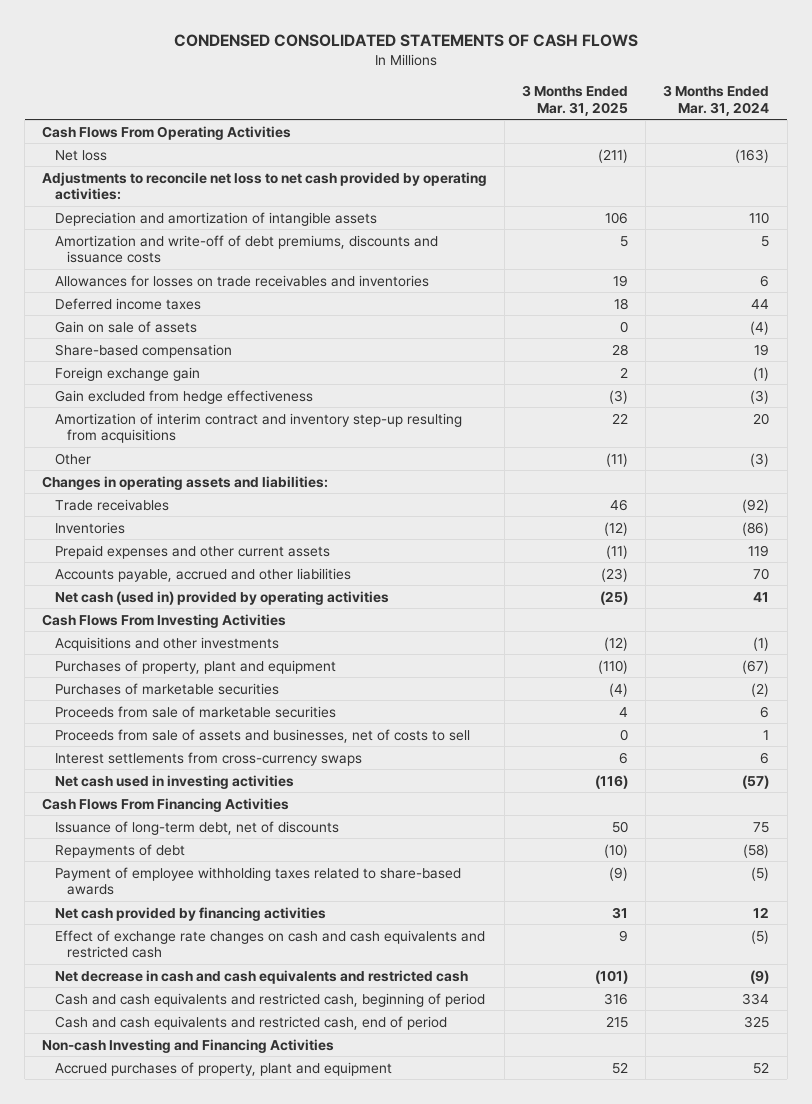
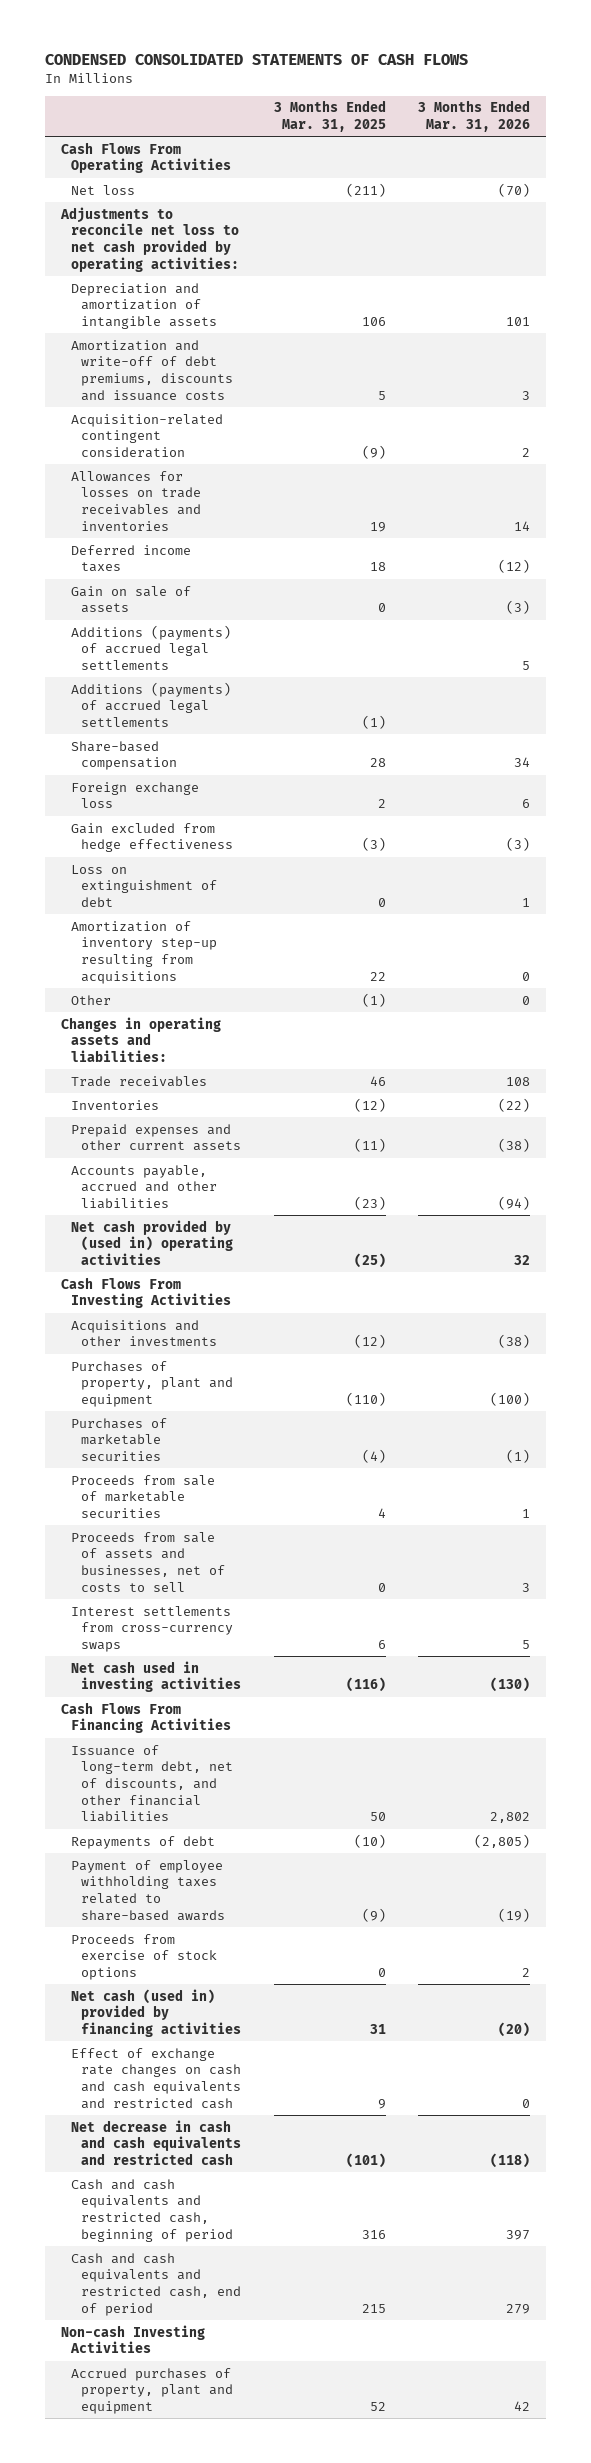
[663,85,770,116] 3 Months Ended Mar. 31, 2024 -> none
none -> [418,100,531,132] 3 Months Ended Mar. 31, 2026
none -> [71,413,224,459] Acquisition-related contingent consideration
none -> [71,624,232,671] Additions (payments) of accrued legal settlements
none -> [71,681,232,728] Additions (payments) of accrued legal settlements
[54,366,200,381] Foreign exchange gain -> [71,781,200,809] Foreign exchange loss
none -> [71,864,218,908] Loss on extinguishment of debt
[54,412,462,444] Amortization of interim contract and inventory step-up resulting from acquisitions -> [71,920,218,984] Amortization of inventory step-up resulting from acquisitions
[606,452,629,467] (11) -> [361,992,386,1007] (1)
[54,590,389,605] Net cash (used in) provided by operating activities -> [71,1219,234,1266] Net cash provided by (used in) operating activities
[54,820,339,835] Issuance of long-term debt, net of discounts -> [71,1744,234,1823] Issuance of long-term debt, net of discounts, and other financial liabilities
none -> [71,1933,218,1981] Proceeds from exercise of stock options
[54,906,326,921] Net cash provided by financing activities -> [71,1988,242,2038] Net cash (used in) provided by financing activities
[42,1038,335,1053] Non-cash Investing and Financing Activities -> [60,2324,205,2354] Non-cash Investing Activities

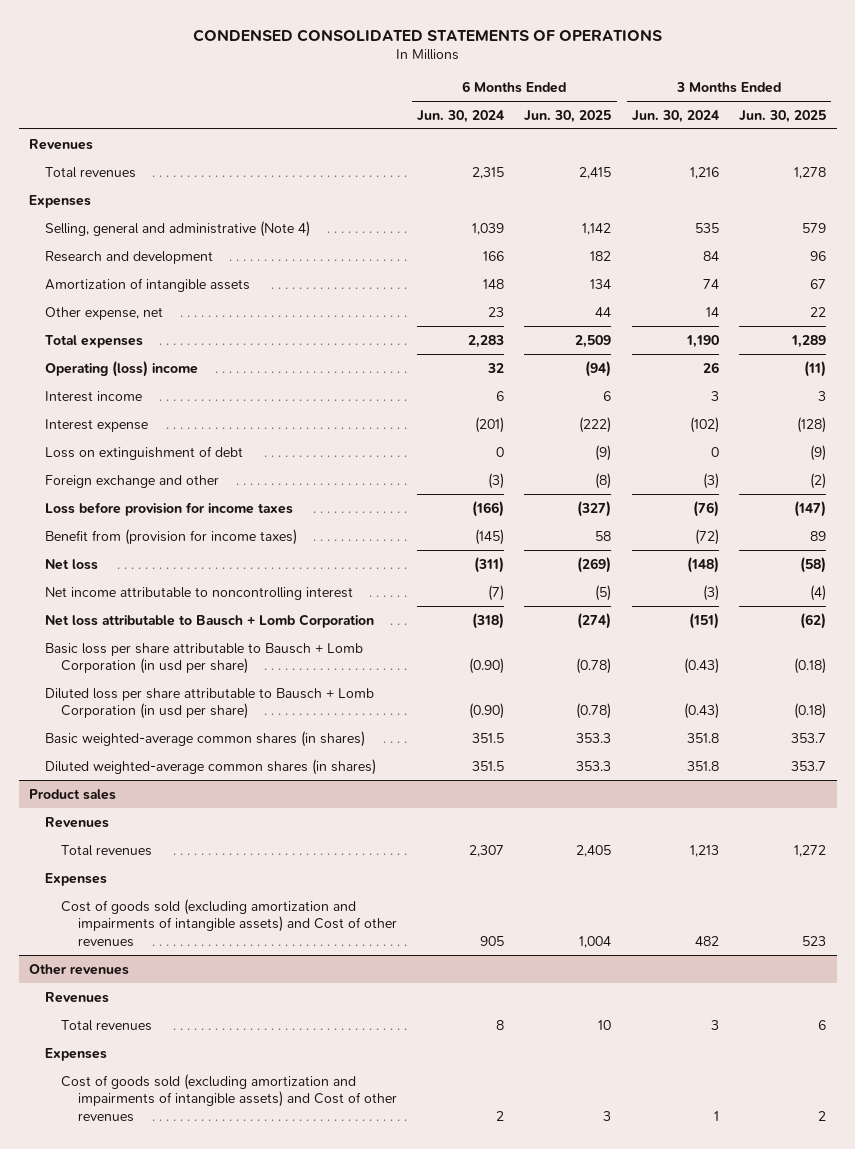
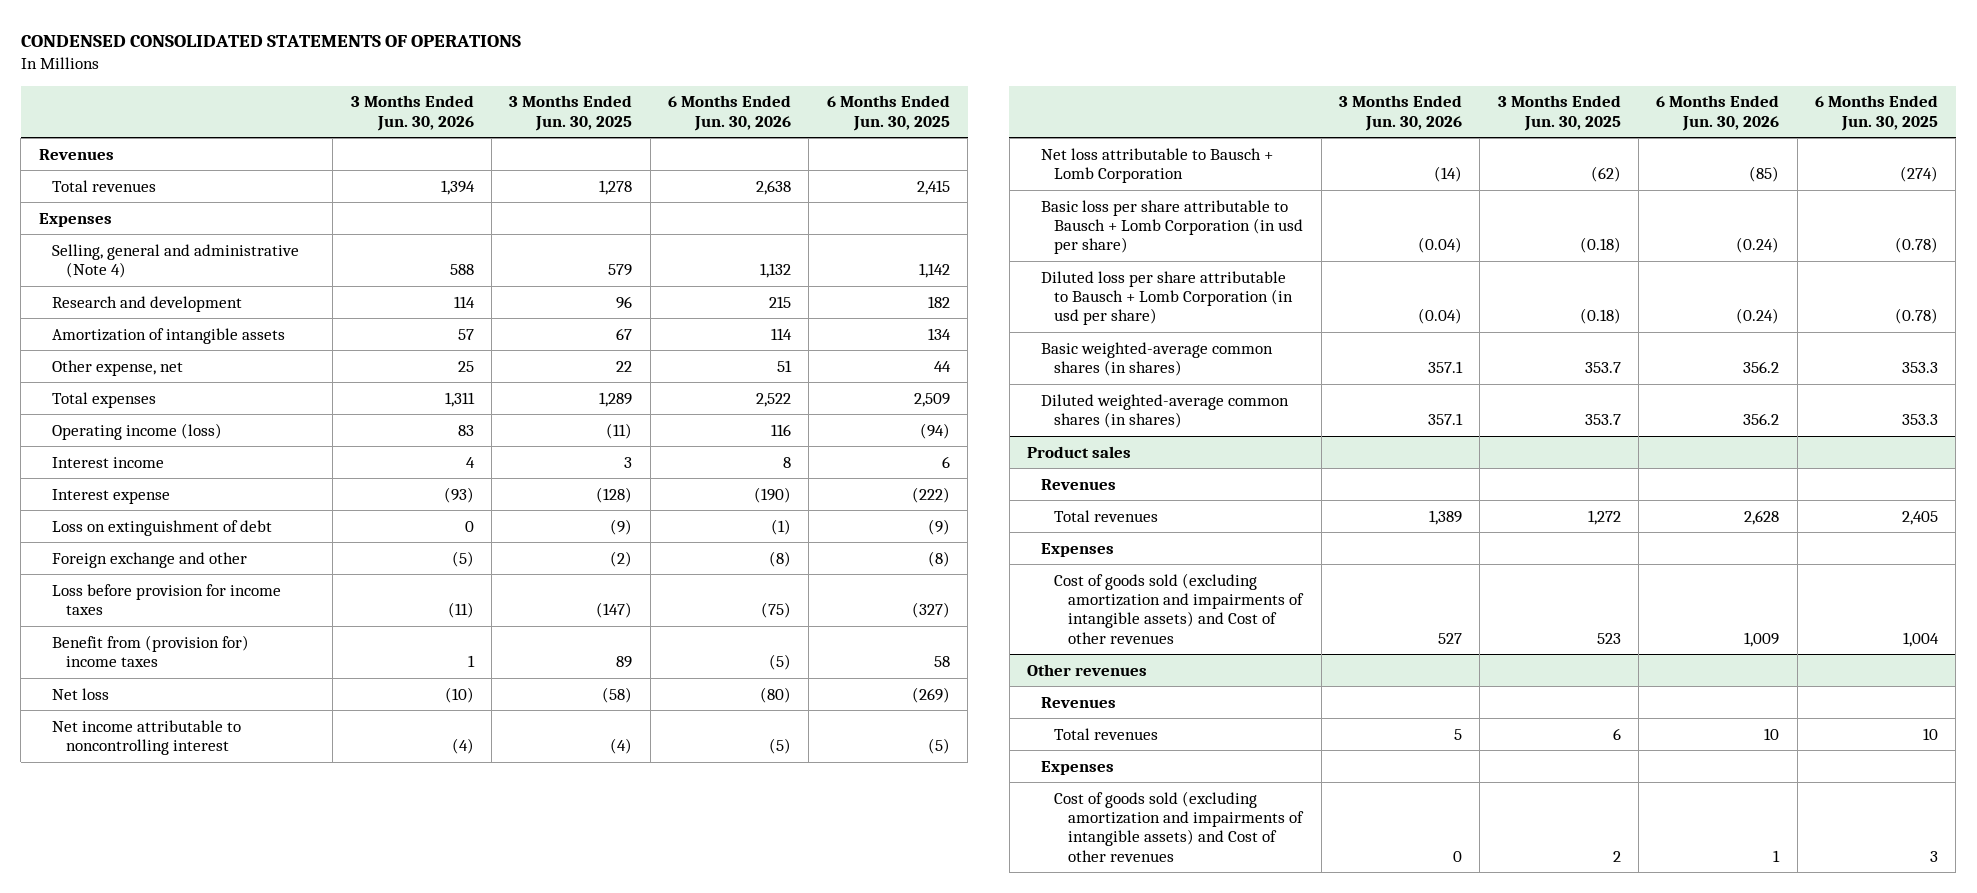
[417,109,505,123] Jun. 30, 2024 -> none
[631,109,719,123] Jun. 30, 2024 -> none
none -> [350,95,474,131] 3 Months Ended Jun. 30, 2026
none -> [668,95,792,131] 6 Months Ended Jun. 30, 2026
[45,360,199,377] Operating (loss) income -> [52,422,223,440] Operating income (loss)
[45,528,298,545] Benefit from (provision for income taxes) -> [52,634,250,668] Benefit from (provision for) income taxes

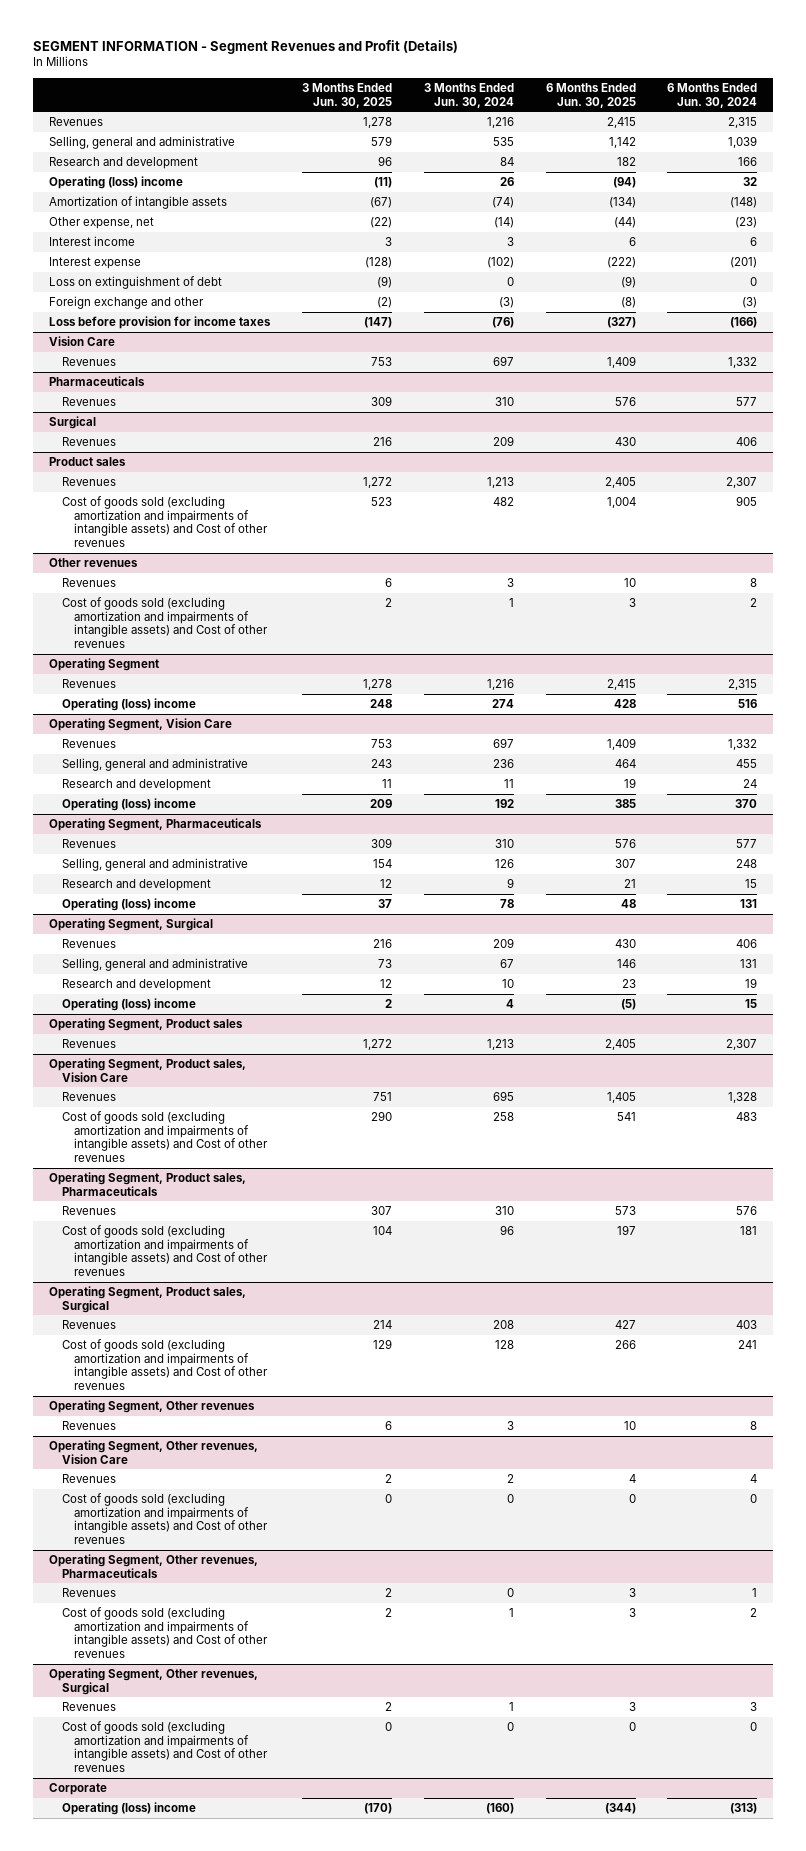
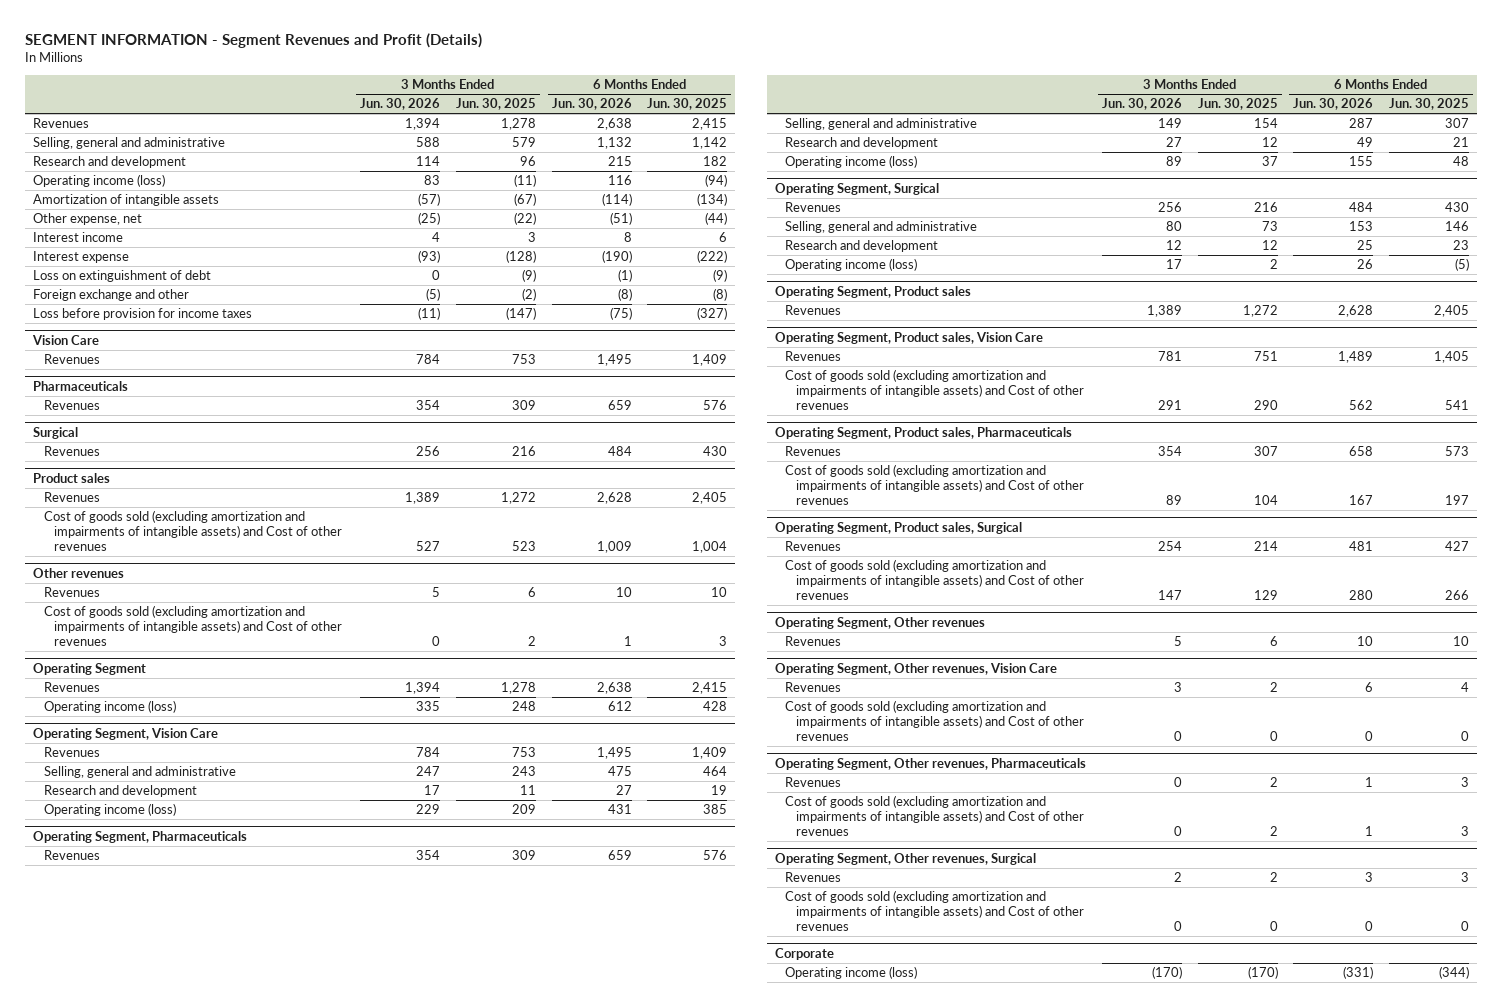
[423,83,514,108] 3 Months Ended Jun. 30, 2024 -> none
[667,83,758,108] 6 Months Ended Jun. 30, 2024 -> none
none -> [360,98,441,111] Jun. 30, 2026
none -> [551,98,632,111] Jun. 30, 2026
[49,176,184,190] Operating (loss) income -> [33,174,166,188] Operating income (loss)
[61,698,196,712] Operating (loss) income -> [43,700,176,714] Operating income (loss)
[61,798,196,812] Operating (loss) income -> [43,803,176,817] Operating income (loss)
[61,898,196,912] Operating (loss) income -> [785,155,918,169] Operating income (loss)
[61,998,196,1012] Operating (loss) income -> [785,258,918,272] Operating income (loss)
[61,1802,196,1816] Operating (loss) income -> [785,966,918,980] Operating income (loss)

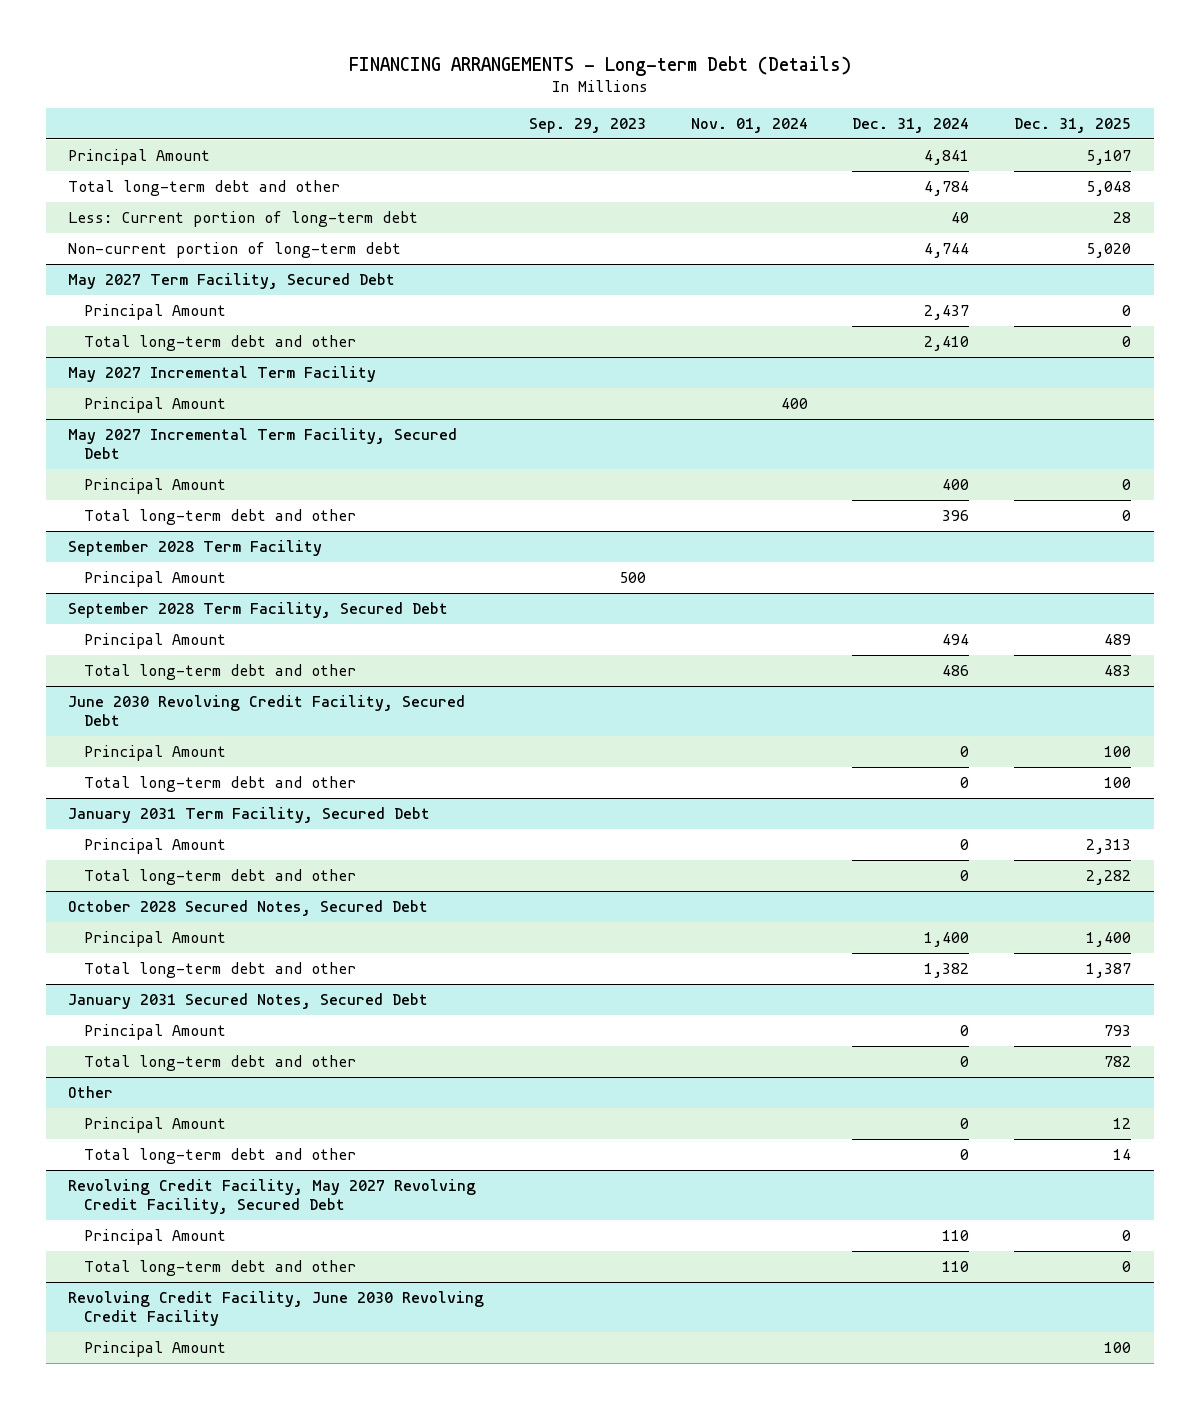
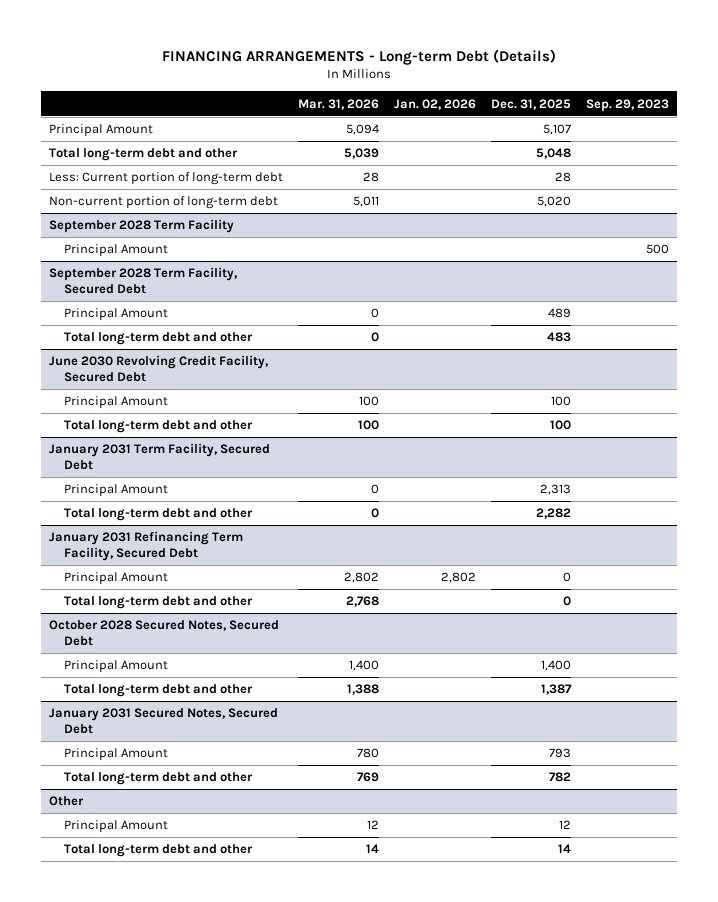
[690,117,808,133] Nov. 01, 2024 -> none
[852,117,970,133] Dec. 31, 2024 -> none
none -> [297,98,379,110] Mar. 31, 2026
none -> [393,98,476,110] Jan. 02, 2026
[68,272,396,289] May 2027 Term Facility, Secured Debt -> none
[84,303,227,320] Principal Amount -> none
[84,334,357,351] Total long-term debt and other -> none
[68,365,377,382] May 2027 Incremental Term Facility -> none
[84,396,227,413] Principal Amount -> none
[68,427,458,460] May 2027 Incremental Term Facility, Secured Debt -> none
[84,477,227,494] Principal Amount -> none
[84,508,357,525] Total long-term debt and other -> none
none -> [48,531,243,562] January 2031 Refinancing Term Facility, Secured Debt
none -> [63,572,168,586] Principal Amount
none -> [63,596,253,610] Total long-term debt and other
[68,1178,477,1215] Revolving Credit Facility, May 2027 Revolving Credit Facility, Secured Debt -> none
[84,1228,227,1245] Principal Amount -> none
[84,1259,357,1276] Total long-term debt and other -> none
[68,1290,485,1327] Revolving Credit Facility, June 2030 Revolving Credit Facility -> none
[84,1340,227,1357] Principal Amount -> none

